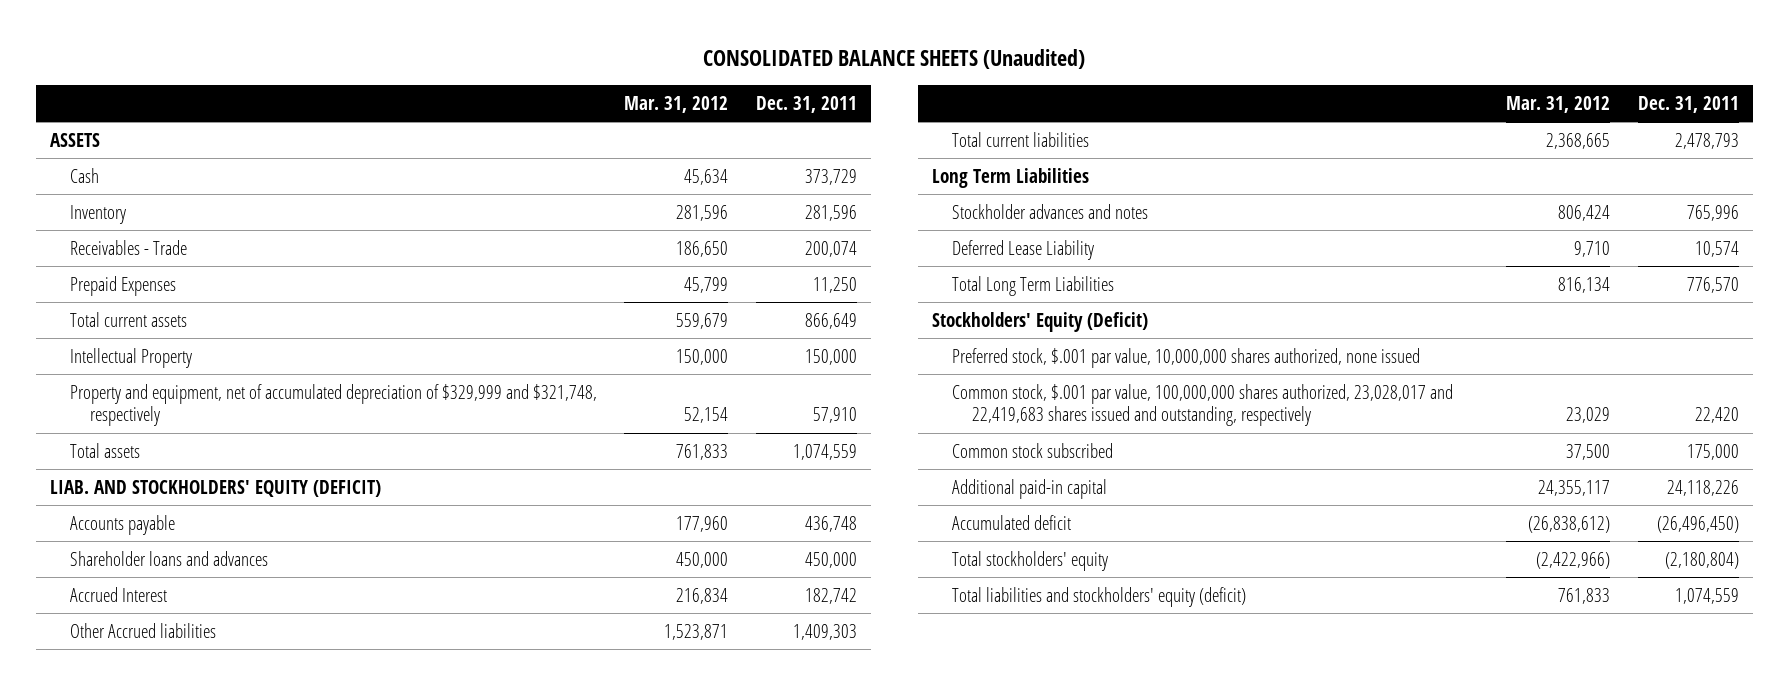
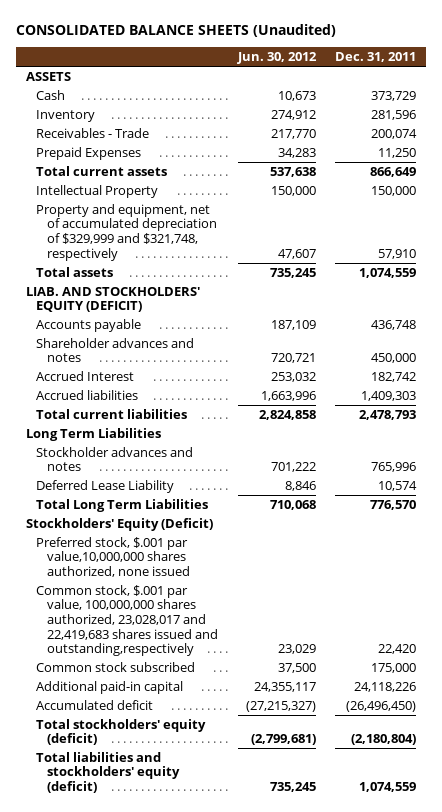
[624,95,729,113] Mar. 31, 2012 -> none
none -> [236,52,317,65] Jun. 30, 2012
[69,551,268,567] Shareholder loans and advances -> [36,337,195,363] Shareholder advances and notes
[69,623,216,639] Other Accrued liabilities -> [36,389,139,400] Accrued liabilities
[951,348,1420,369] Preferred stock, $.001 par value, 10,000,000 shares authorized, none issued -> [36,536,190,578] Preferred stock, $.001 par value,10,000,000 shares authorized, none issued
[951,384,1453,427] Common stock, $.001 par value, 100,000,000 shares authorized, 23,028,017 and 22,419,683 shares issued and outstanding, respectively -> [36,584,218,657] Common stock, $.001 par value, 100,000,000 shares authorized, 23,028,017 and 22,419,683 shares issued and outstanding,respectively
[951,551,1108,572] Total stockholders' equity -> [36,718,207,746] Total stockholders' equity (deficit)

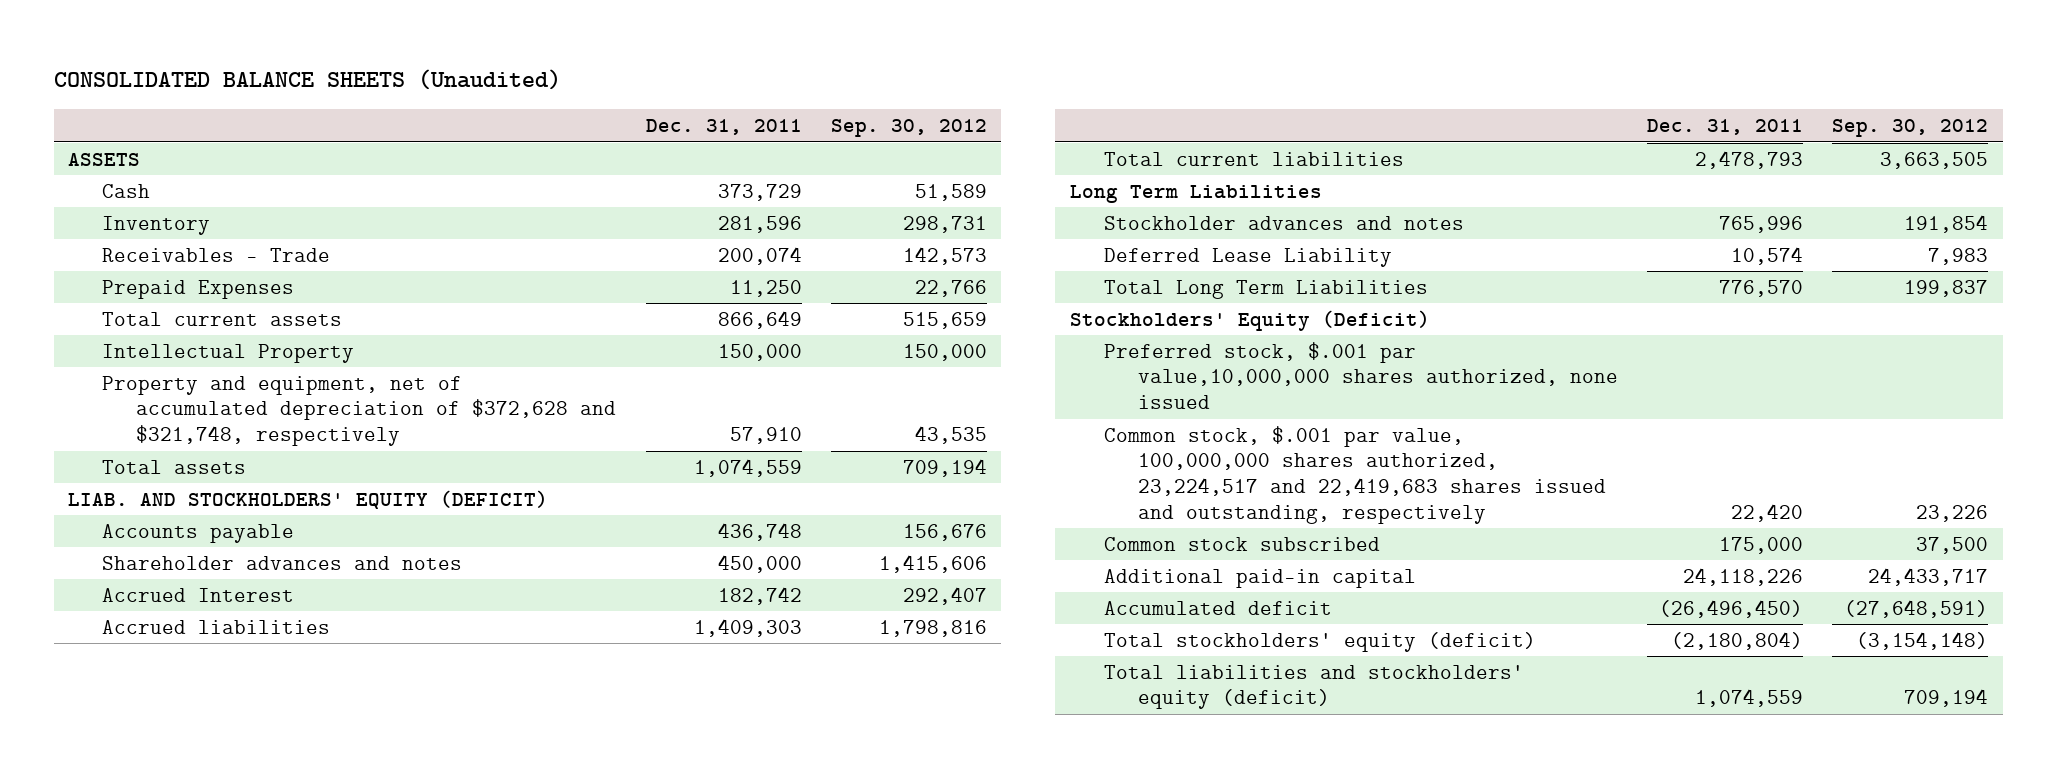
[236,52,317,65] Jun. 30, 2012 -> none
none -> [830,118,987,137] Sep. 30, 2012
[36,203,217,261] Property and equipment, net of accumulated depreciation of $329,999 and $321,748, respectively -> [102,375,617,447] Property and equipment, net of accumulated depreciation of $372,628 and $321,748, respectively
[36,584,218,657] Common stock, $.001 par value, 100,000,000 shares authorized, 23,028,017 and 22,419,683 shares issued and outstanding,respectively -> [1104,425,1607,524] Common stock, $.001 par value, 100,000,000 shares authorized, 23,224,517 and 22,419,683 shares issued and outstanding, respectively

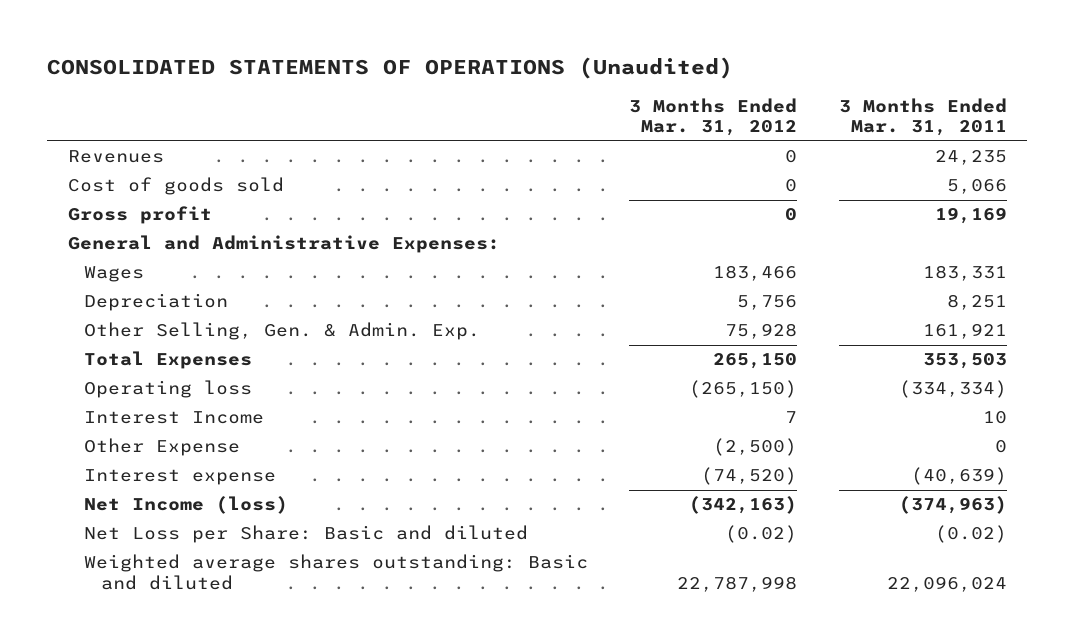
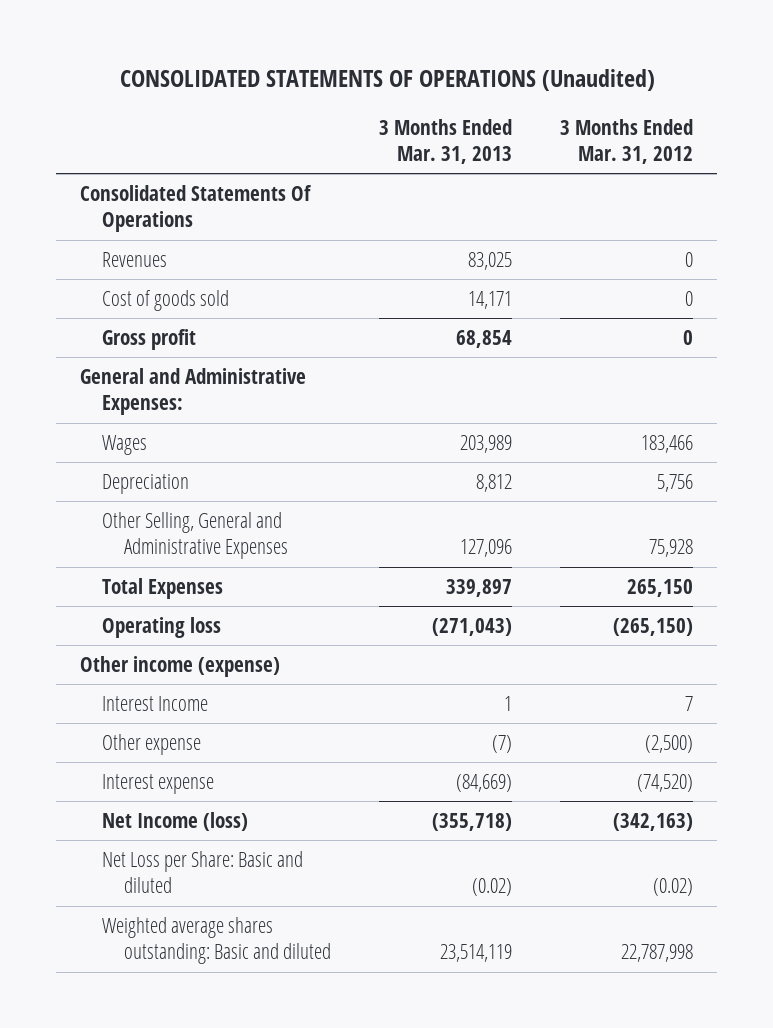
[838,97,1007,137] 3 Months Ended Mar. 31, 2011 -> none
none -> [379,118,513,164] 3 Months Ended Mar. 31, 2013
none -> [79,184,312,233] Consolidated Statements Of Operations
[84,322,481,341] Other Selling, Gen. & Admin. Exp. -> [102,511,289,560] Other Selling, General and Administrative Expenses
none -> [79,655,280,677] Other income (expense)
[84,438,241,457] Other Expense -> [102,733,202,755] Other expense

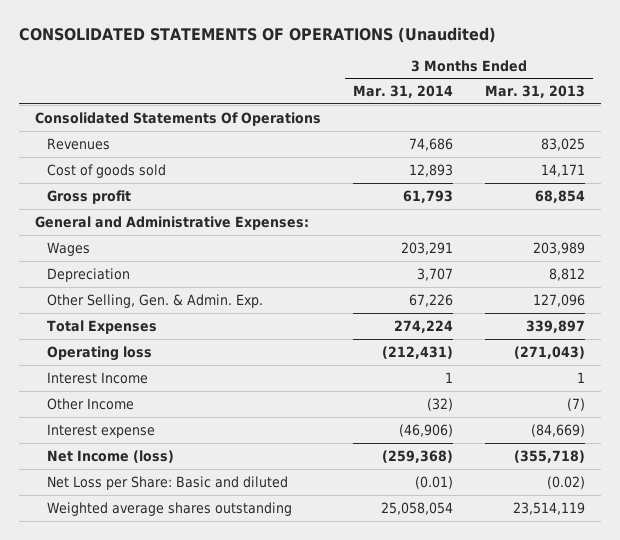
[560,118,694,164] 3 Months Ended Mar. 31, 2012 -> none
none -> [352,85,453,99] Mar. 31, 2014
[102,511,289,560] Other Selling, General and Administrative Expenses -> [47,293,264,308] Other Selling, Gen. & Admin. Exp.
[79,655,280,677] Other income (expense) -> none
[102,733,202,755] Other expense -> [47,397,135,410] Other Income
[102,916,332,965] Weighted average shares outstanding: Basic and diluted -> [47,501,293,516] Weighted average shares outstanding

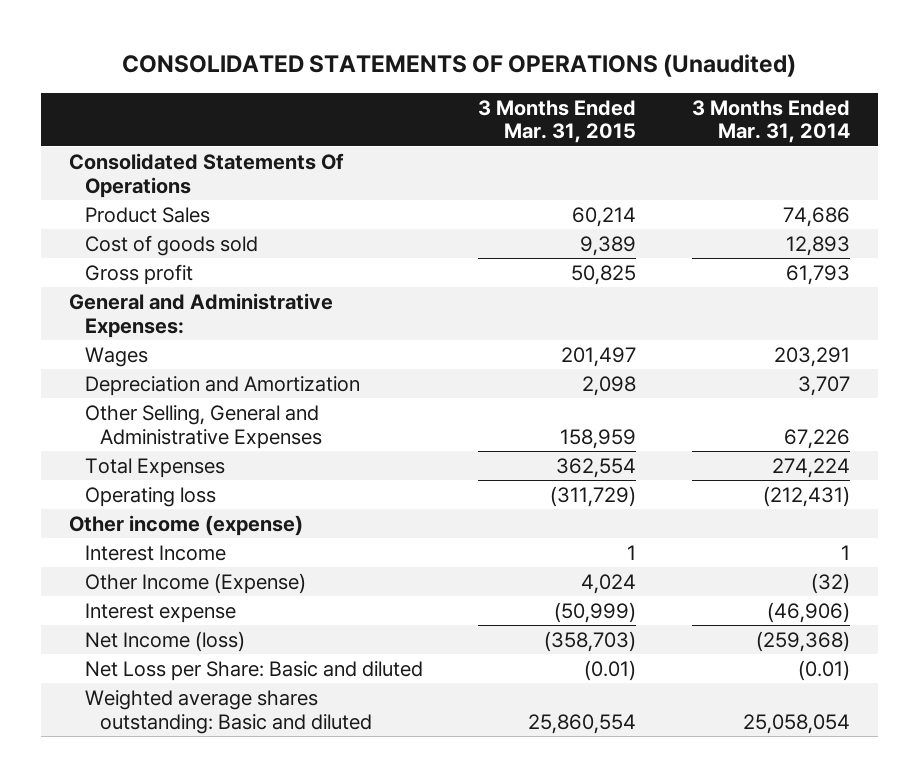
[484,85,585,99] Mar. 31, 2013 -> none
none -> [478,99,637,144] 3 Months Ended Mar. 31, 2015
[47,137,111,150] Revenues -> [84,206,210,223] Product Sales
[47,267,131,282] Depreciation -> [84,375,360,396] Depreciation and Amortization
[47,293,264,308] Other Selling, Gen. & Admin. Exp. -> [84,404,323,449] Other Selling, General and Administrative Expenses
none -> [68,514,303,536] Other income (expense)
[47,397,135,410] Other Income -> [84,572,306,594] Other Income (Expense)
[47,501,293,516] Weighted average shares outstanding -> [84,689,373,734] Weighted average shares outstanding: Basic and diluted

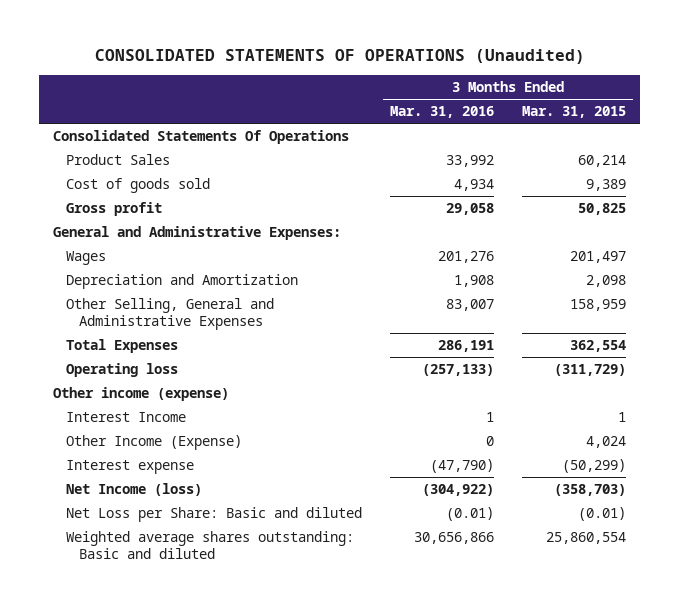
[692,99,851,144] 3 Months Ended Mar. 31, 2014 -> none
none -> [390,106,495,119] Mar. 31, 2016
[554,601,637,623] (50,999) -> [562,459,627,474] (50,299)

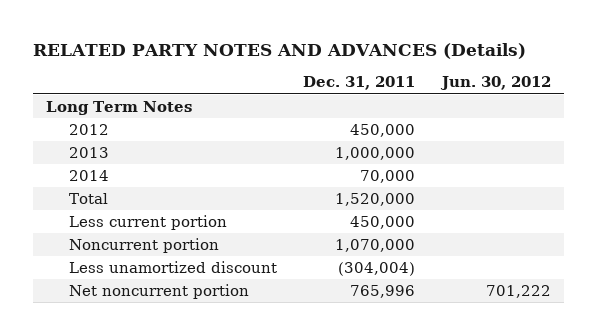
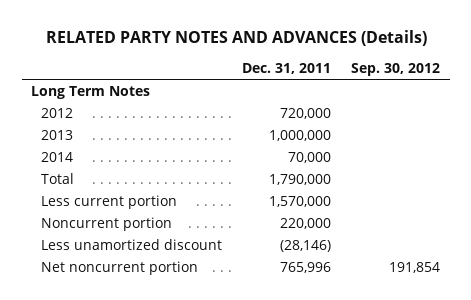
[439,76,551,91] Jun. 30, 2012 -> none
none -> [350,62,440,76] Sep. 30, 2012
[350,124,416,138] 450,000 -> [280,108,332,120] 720,000
[335,193,416,207] 1,520,000 -> [269,174,332,186] 1,790,000
[350,216,416,230] 450,000 -> [269,196,332,208] 1,570,000
[335,239,416,253] 1,070,000 -> [280,218,332,230] 220,000
[338,262,416,277] (304,004) -> [280,240,332,253] (28,146)

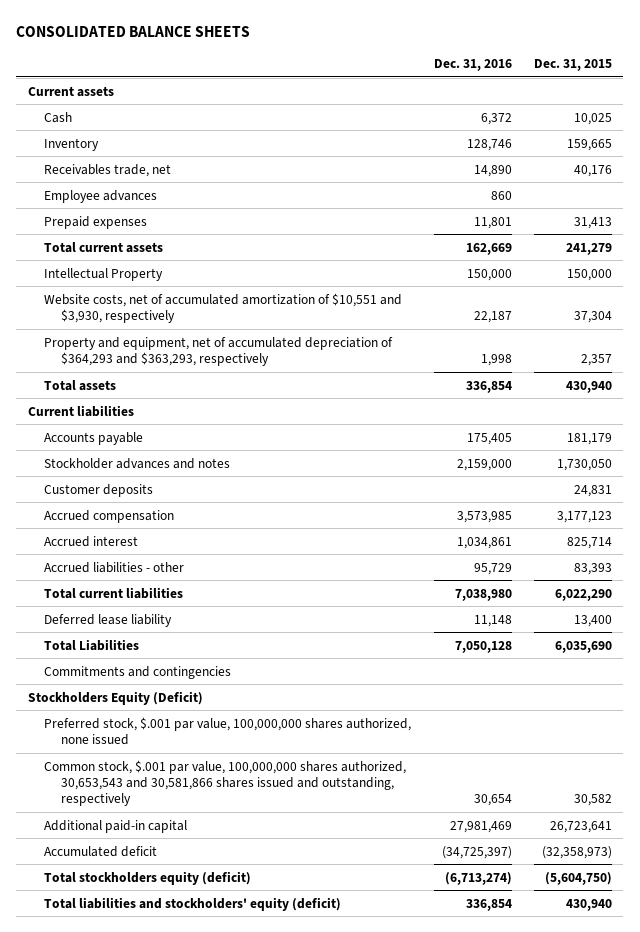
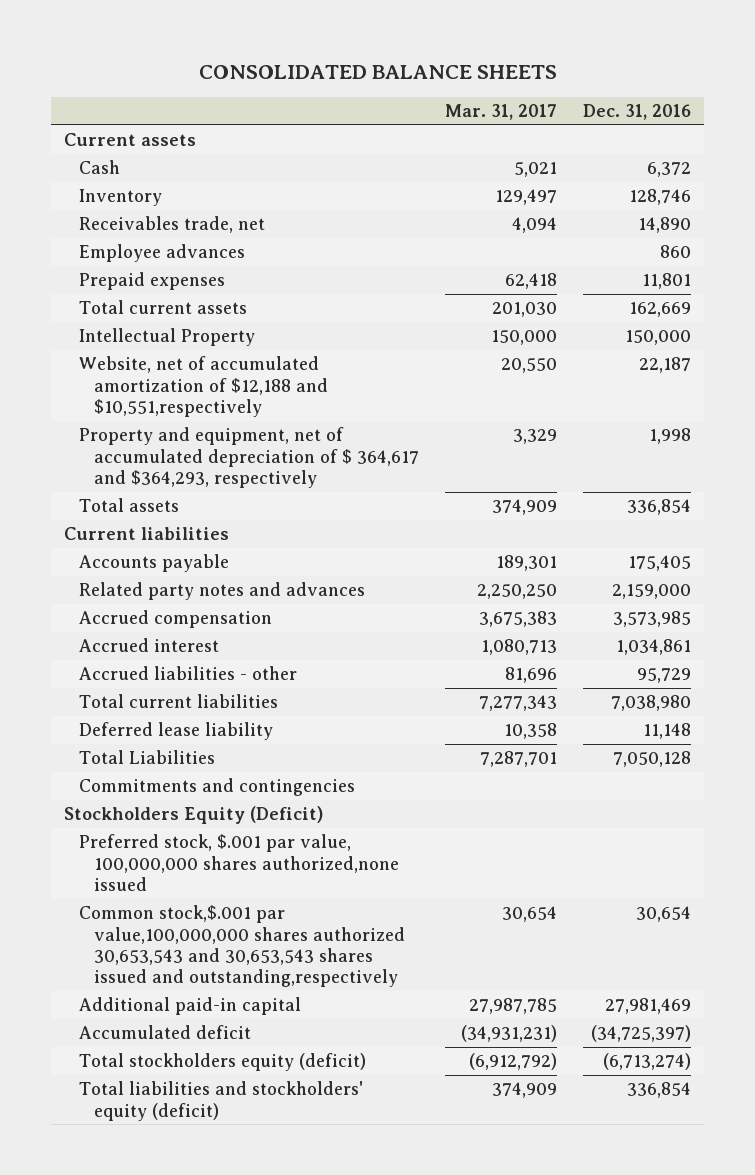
[533,59,612,72] Dec. 31, 2015 -> none
none -> [444,104,557,121] Mar. 31, 2017
[44,292,403,323] Website costs, net of accumulated amortization of $10,551 and $3,930, respectively -> [78,356,328,417] Website, net of accumulated amortization of $12,188 and $10,551,respectively
[44,336,394,366] Property and equipment, net of accumulated depreciation of $364,293 and $363,293, respectively -> [78,427,419,488] Property and equipment, net of accumulated depreciation of $ 364,617 and $364,293, respectively
[44,483,154,497] Customer deposits -> none
[44,457,231,469] Stockholder advances and notes -> [78,582,365,601] Related party notes and advances
[44,716,412,745] Preferred stock, $.001 par value, 100,000,000 shares authorized, none issued -> [78,834,399,891] Preferred stock, $.001 par value, 100,000,000 shares authorized,none issued
[44,759,407,806] Common stock, $.001 par value, 100,000,000 shares authorized, 30,653,543 and 30,581,866 shares issued and outstanding, respectively -> [78,905,405,988] Common stock,$.001 par value,100,000,000 shares authorized 30,653,543 and 30,653,543 shares issued and outstanding,respectively

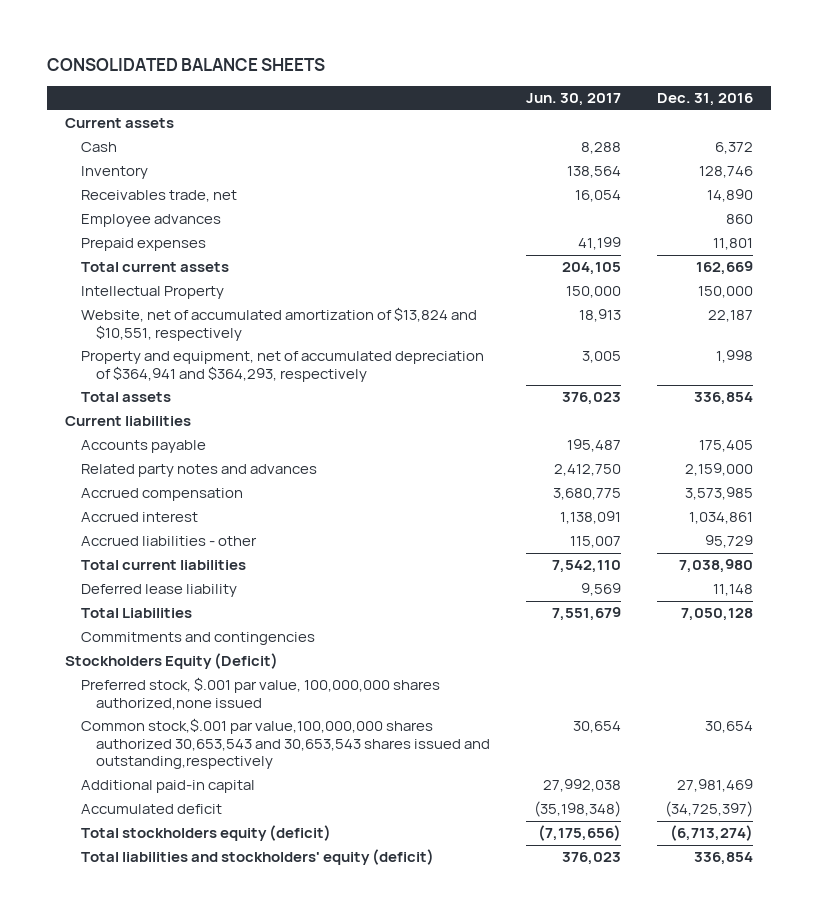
[444,104,557,121] Mar. 31, 2017 -> none
none -> [526,93,622,107] Jun. 30, 2017
[78,356,328,417] Website, net of accumulated amortization of $12,188 and $10,551,respectively -> [80,307,477,341] Website, net of accumulated amortization of $13,824 and $10,551, respectively
[78,427,419,488] Property and equipment, net of accumulated depreciation of $ 364,617 and $364,293, respectively -> [80,351,484,382] Property and equipment, net of accumulated depreciation of $364,941 and $364,293, respectively

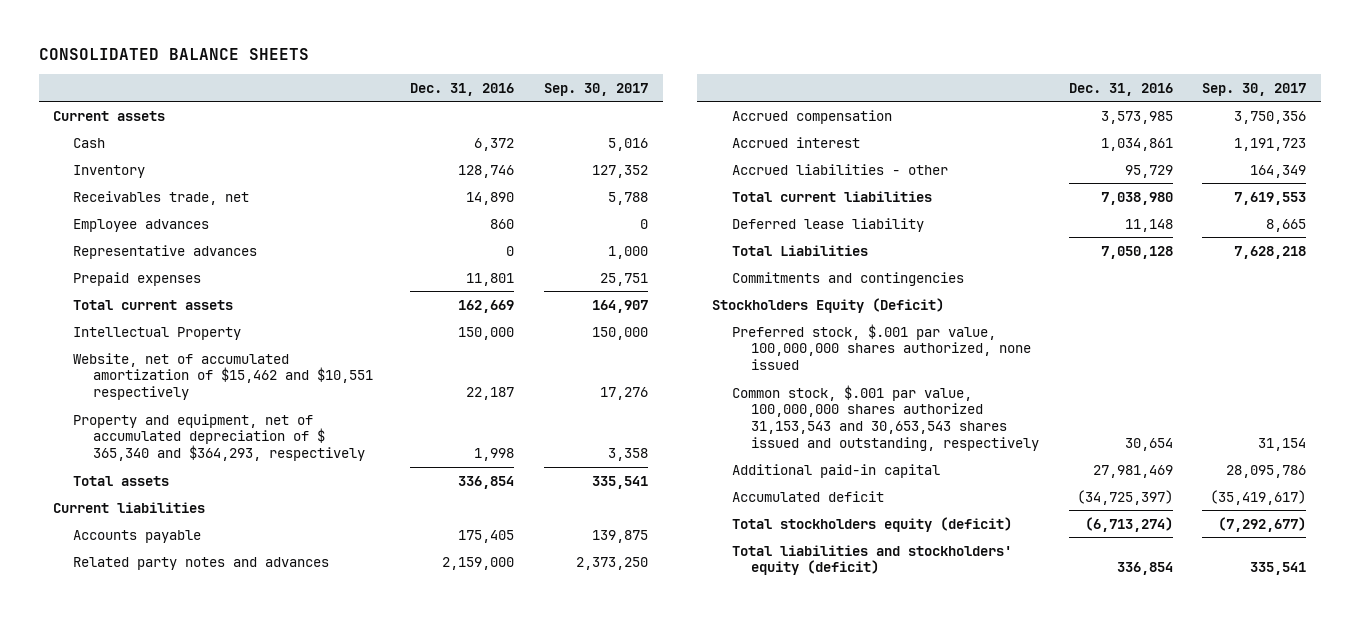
[526,93,622,107] Jun. 30, 2017 -> none
none -> [543,82,648,96] Sep. 30, 2017
none -> [73,244,258,259] Representative advances
[80,307,477,341] Website, net of accumulated amortization of $13,824 and $10,551, respectively -> [73,352,373,401] Website, net of accumulated amortization of $15,462 and $10,551 respectively
[80,351,484,382] Property and equipment, net of accumulated depreciation of $364,941 and $364,293, respectively -> [73,413,365,462] Property and equipment, net of accumulated depreciation of $ 365,340 and $364,293, respectively
[80,677,440,710] Preferred stock, $.001 par value, 100,000,000 shares authorized,none issued -> [731,323,1032,371] Preferred stock, $.001 par value, 100,000,000 shares authorized, none issued
[80,718,491,770] Common stock,$.001 par value,100,000,000 shares authorized 30,653,543 and 30,653,543 shares issued and outstanding,respectively -> [731,384,1040,451] Common stock, $.001 par value, 100,000,000 shares authorized 31,153,543 and 30,653,543 shares issued and outstanding, respectively

